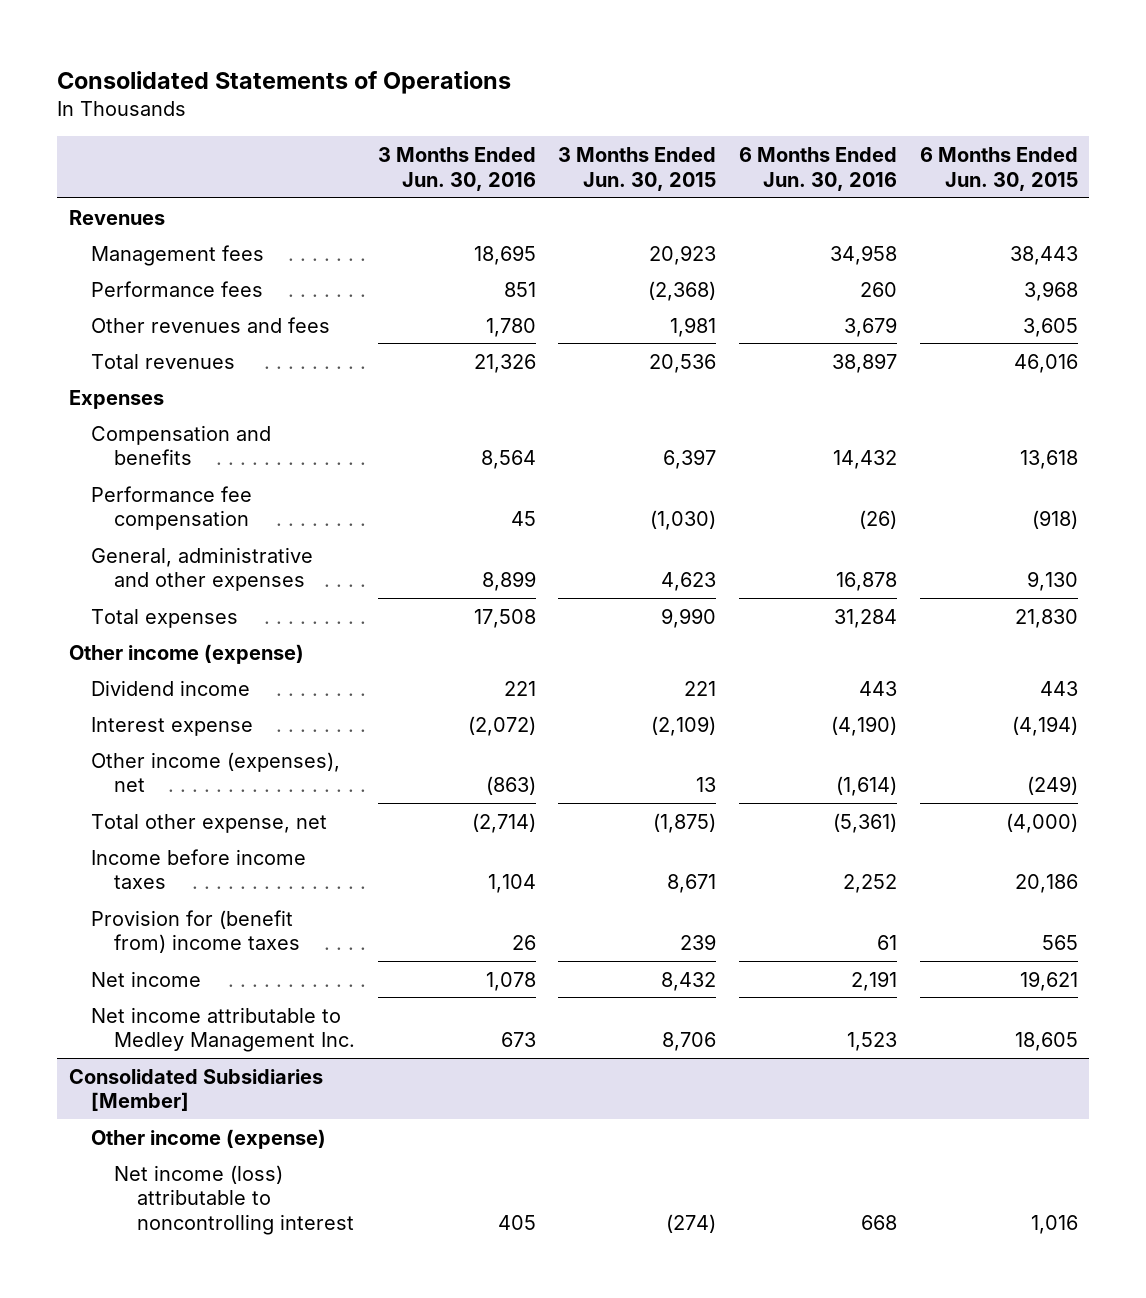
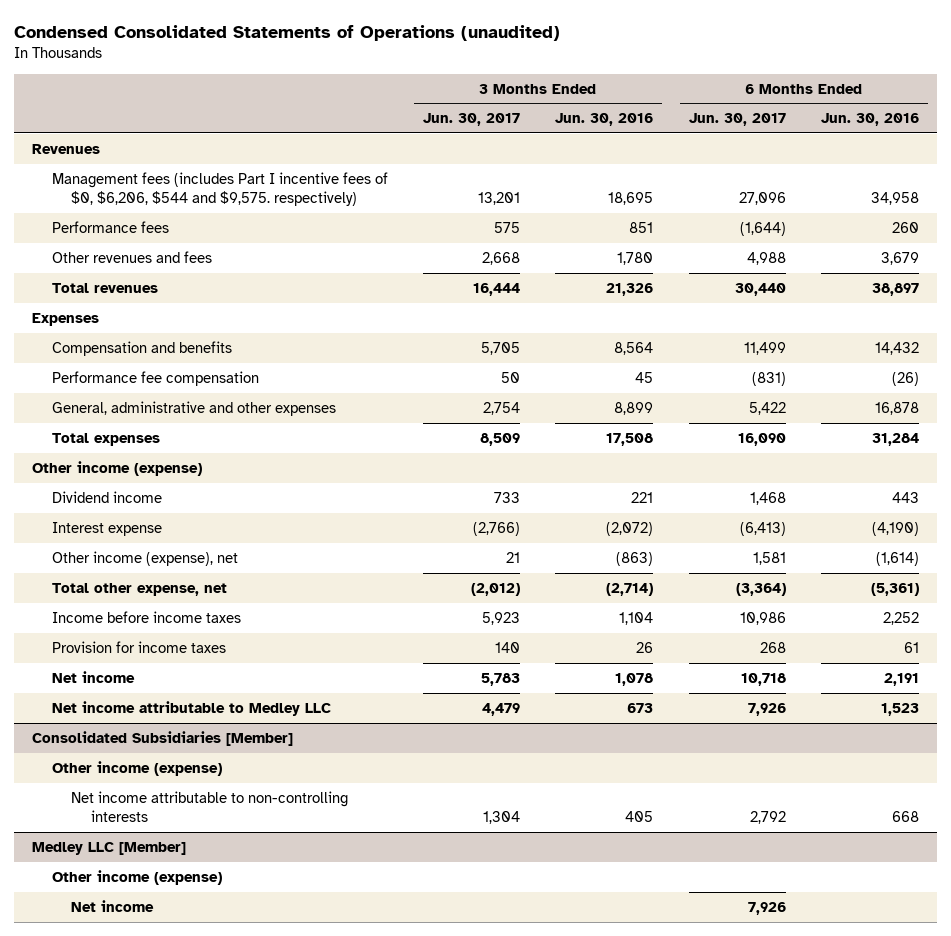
[57,70,512,94] Consolidated Statements of Operations -> [14,24,561,41] Condensed Consolidated Statements of Operations (unaudited)
[558,146,717,191] 3 Months Ended Jun. 30, 2015 -> none
[919,146,1078,191] 6 Months Ended Jun. 30, 2015 -> none
none -> [422,113,520,127] Jun. 30, 2017
none -> [688,113,786,127] Jun. 30, 2017
[91,244,265,266] Management fees -> [51,172,388,207] Management fees (includes Part I incentive fees of $0, $6,206, $544 and $9,575. respectively)
[91,751,341,793] Other income (expenses), net -> [51,551,238,567] Other income (expense), net
[91,909,300,954] Provision for (benefit from) income taxes -> [51,641,226,654] Provision for income taxes
[91,1006,355,1053] Net income attributable to Medley Management Inc. -> [51,701,331,717] Net income attributable to Medley LLC
[113,1164,354,1236] Net income (loss) attributable to noncontrolling interest -> [71,791,349,823] Net income attributable to non-controlling interests
none -> [31,842,186,856] Medley LLC [Member]
none -> [51,870,222,886] Other income (expense)
none -> [71,900,155,913] Net income

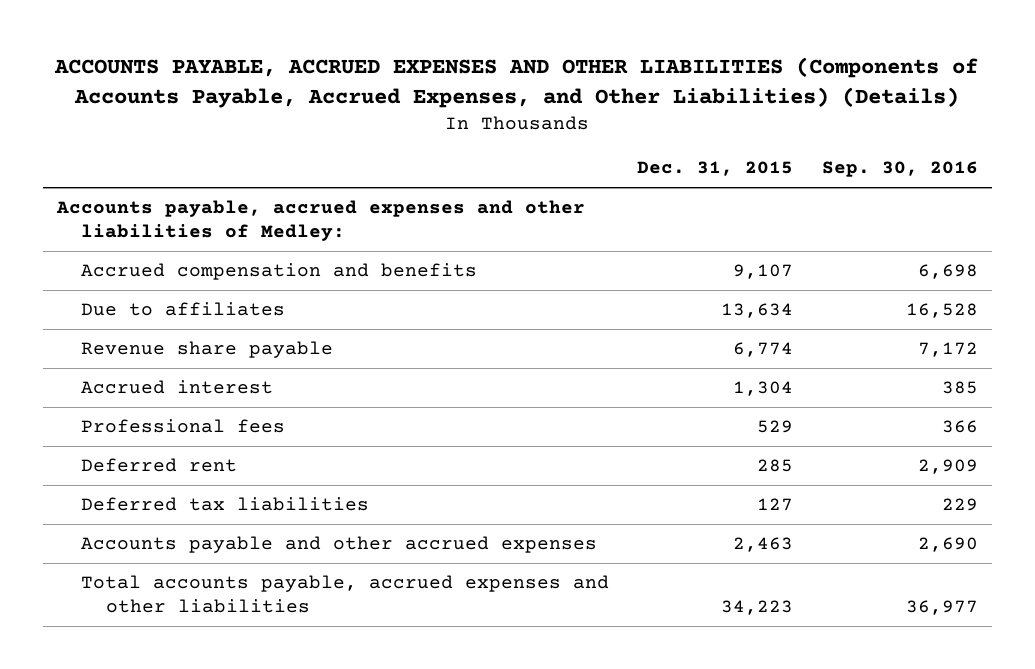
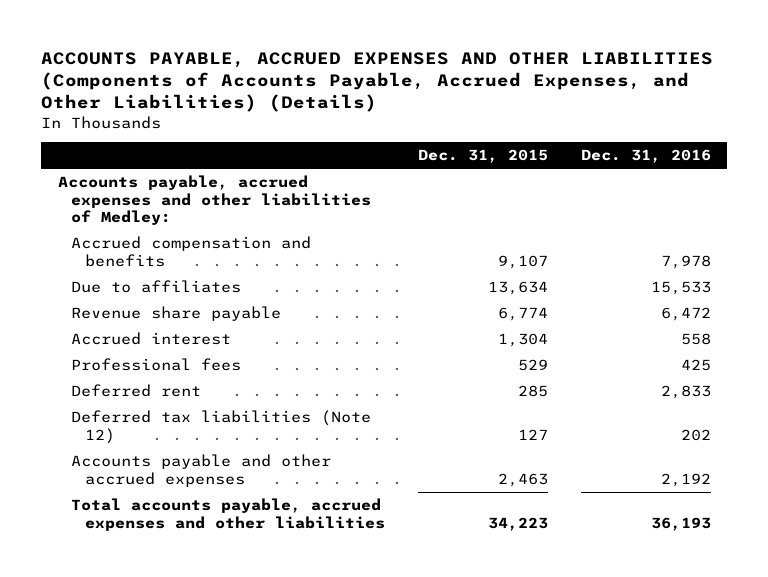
[821,161,978,178] Sep. 30, 2016 -> none
none -> [580,149,711,164] Dec. 31, 2016
[81,497,370,512] Deferred tax liabilities -> [71,410,372,444] Deferred tax liabilities (Note 12)

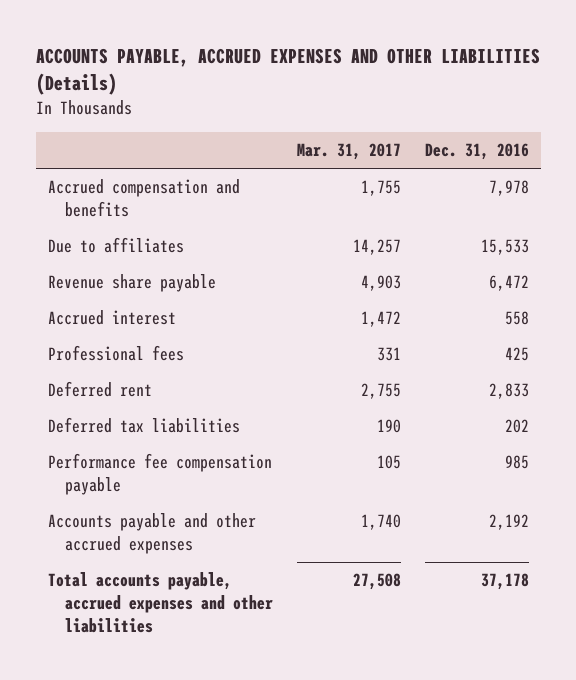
[41,51,714,113] ACCOUNTS PAYABLE, ACCRUED EXPENSES AND OTHER LIABILITIES (Components of Accounts Payable, Accrued Expenses, and Other Liabilities) (Details) -> [35,48,540,96] ACCOUNTS PAYABLE, ACCRUED EXPENSES AND OTHER LIABILITIES (Details)
[417,149,548,164] Dec. 31, 2015 -> none
none -> [296,143,401,161] Mar. 31, 2017
[57,175,372,226] Accounts payable, accrued expenses and other liabilities of Medley: -> none
[71,410,372,444] Deferred tax liabilities (Note 12) -> [47,417,240,434] Deferred tax liabilities
none -> [47,453,272,496] Performance fee compensation payable
[650,516,711,531] 36,193 -> [480,573,529,591] 37,178

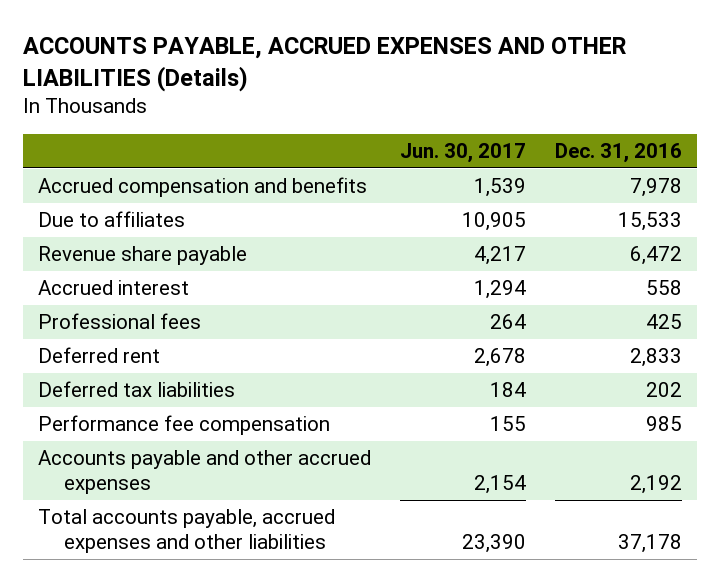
[296,143,401,161] Mar. 31, 2017 -> none
none -> [399,142,526,163] Jun. 30, 2017
[47,453,272,496] Performance fee compensation payable -> [37,415,330,436] Performance fee compensation

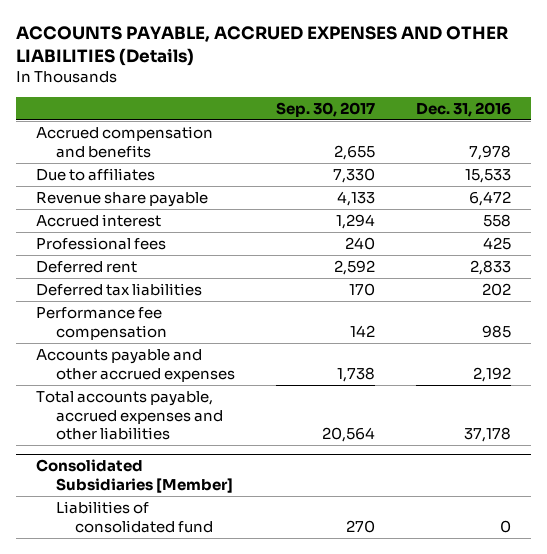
[399,142,526,163] Jun. 30, 2017 -> none
none -> [275,101,375,117] Sep. 30, 2017
none -> [36,459,233,494] Consolidated Subsidiaries [Member]
none -> [55,500,214,533] Liabilities of consolidated fund

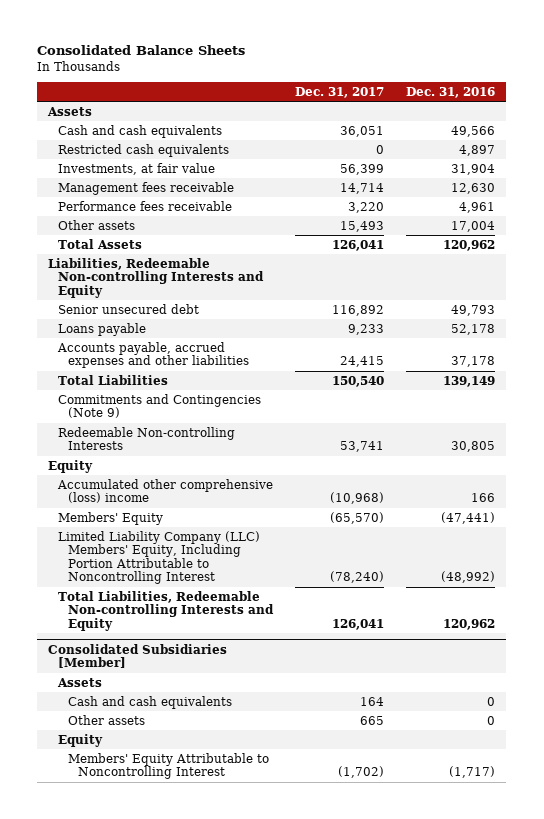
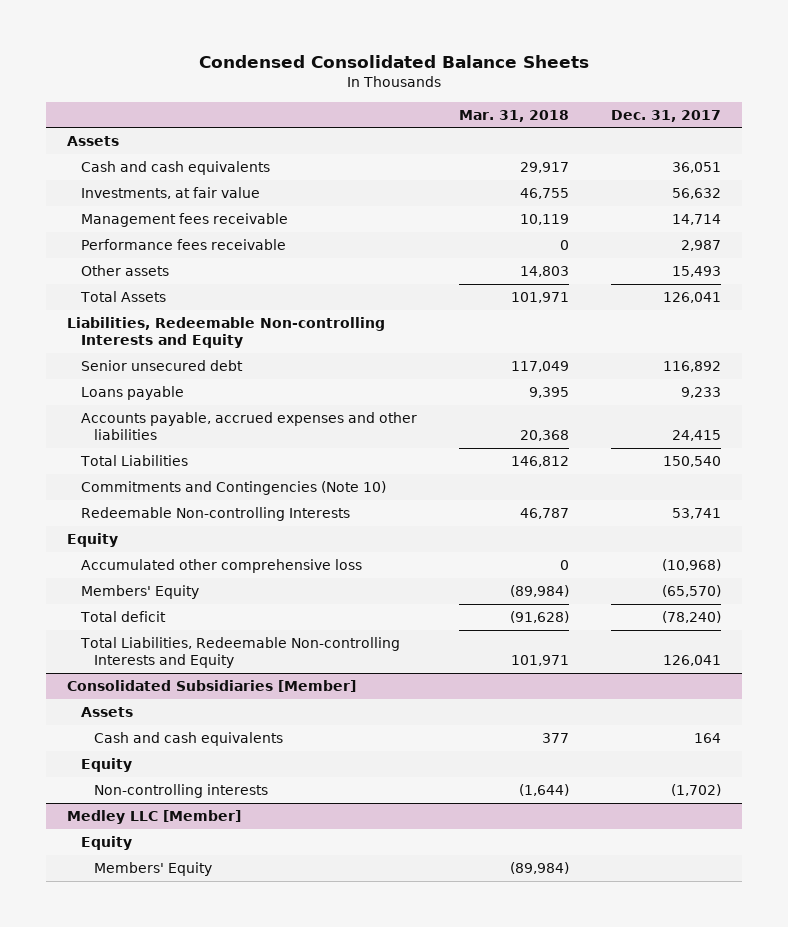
[37,45,246,56] Consolidated Balance Sheets -> [199,55,590,69] Condensed Consolidated Balance Sheets
[406,86,496,98] Dec. 31, 2016 -> none
none -> [458,109,569,122] Mar. 31, 2018
[58,143,230,157] Restricted cash equivalents -> none
[340,163,385,175] 56,399 -> [671,188,721,200] 56,632
[348,201,385,213] 3,220 -> [680,240,721,252] 2,987
[58,393,262,419] Commitments and Contingencies (Note 9) -> [80,481,386,496] Commitments and Contingencies (Note 10)
[57,478,274,504] Accumulated other comprehensive (loss) income -> [80,559,362,574] Accumulated other comprehensive loss
[58,530,261,585] Limited Liability Company (LLC) Members' Equity, Including Portion Attributable to Noncontrolling Interest -> [79,611,166,623] Total deficit
[68,714,146,725] Other assets -> none
[68,752,270,780] Members' Equity Attributable to Noncontrolling Interest -> [94,784,269,799] Non-controlling interests
none -> [67,810,242,825] Medley LLC [Member]
none -> [80,836,132,851] Equity
none -> [94,862,213,877] Members' Equity

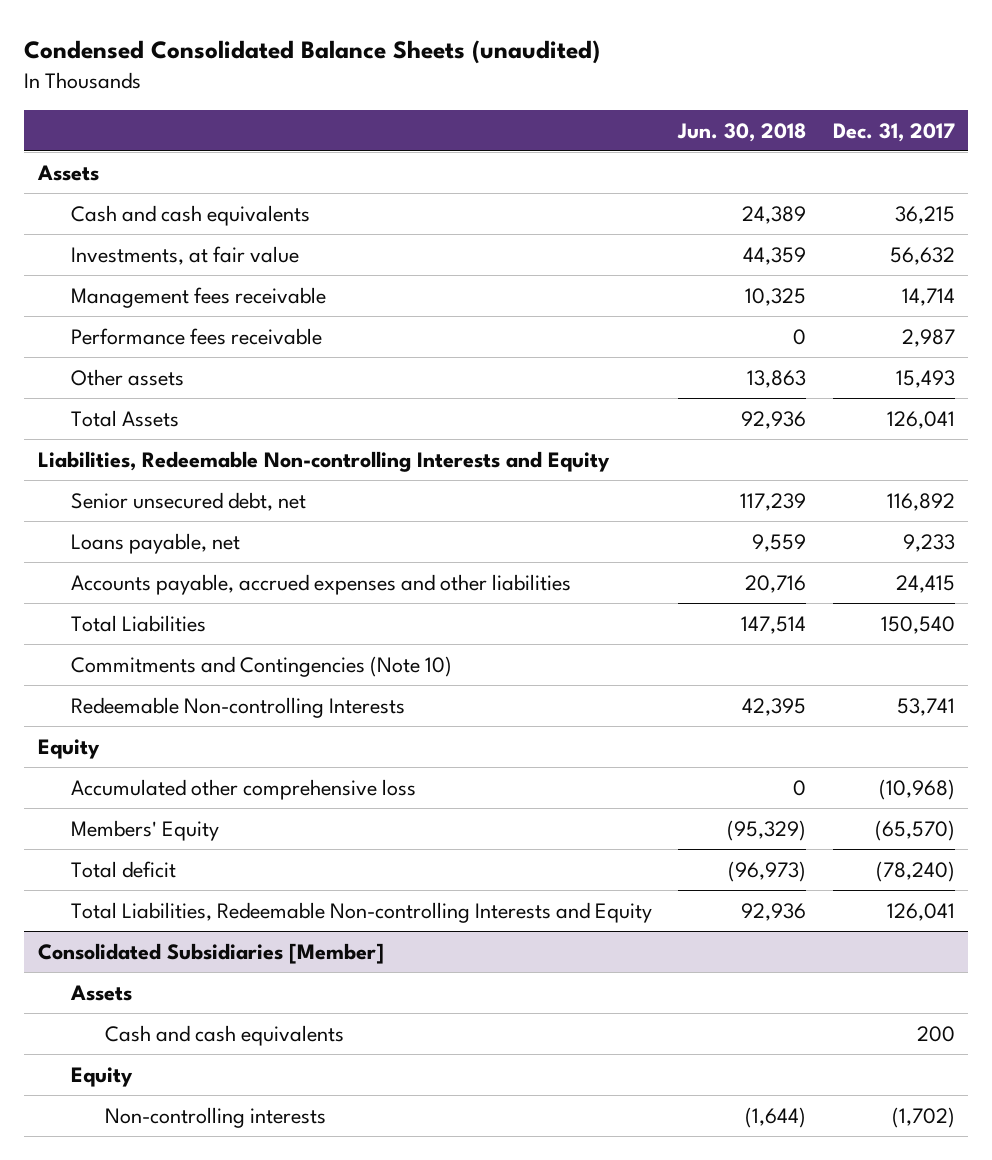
[199,55,590,69] Condensed Consolidated Balance Sheets -> [24,40,601,65] Condensed Consolidated Balance Sheets (unaudited)
[458,109,569,122] Mar. 31, 2018 -> none
none -> [677,122,807,142] Jun. 30, 2018
[671,162,721,174] 36,051 -> [894,205,955,224] 36,215
[80,360,243,372] Senior unsecured debt -> [71,491,307,511] Senior unsecured debt, net
[80,386,184,401] Loans payable -> [71,532,241,554] Loans payable, net
[693,733,721,744] 164 -> [916,1025,955,1042] 200
[67,810,242,825] Medley LLC [Member] -> none
[80,836,132,851] Equity -> none
[94,862,213,877] Members' Equity -> none

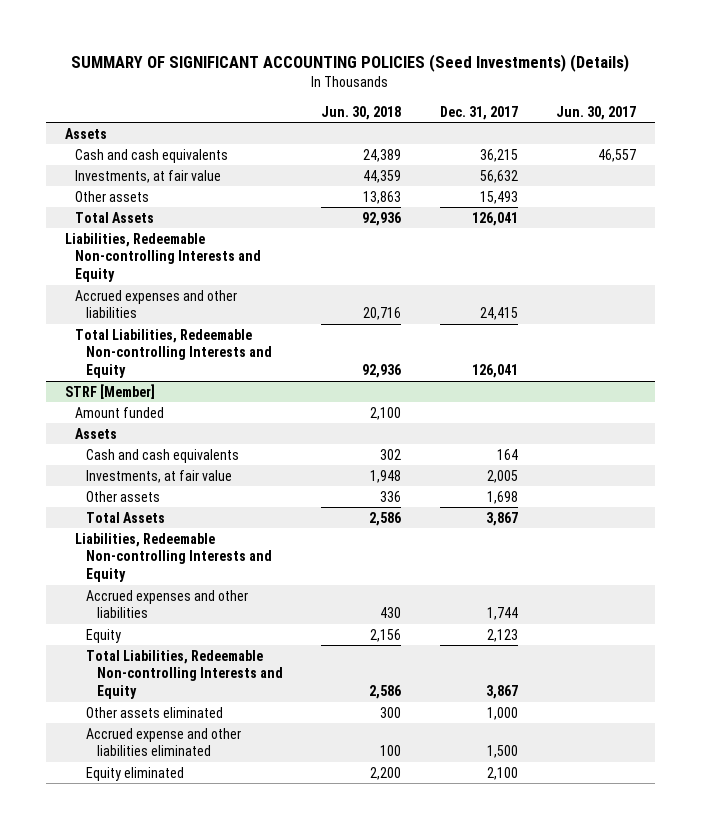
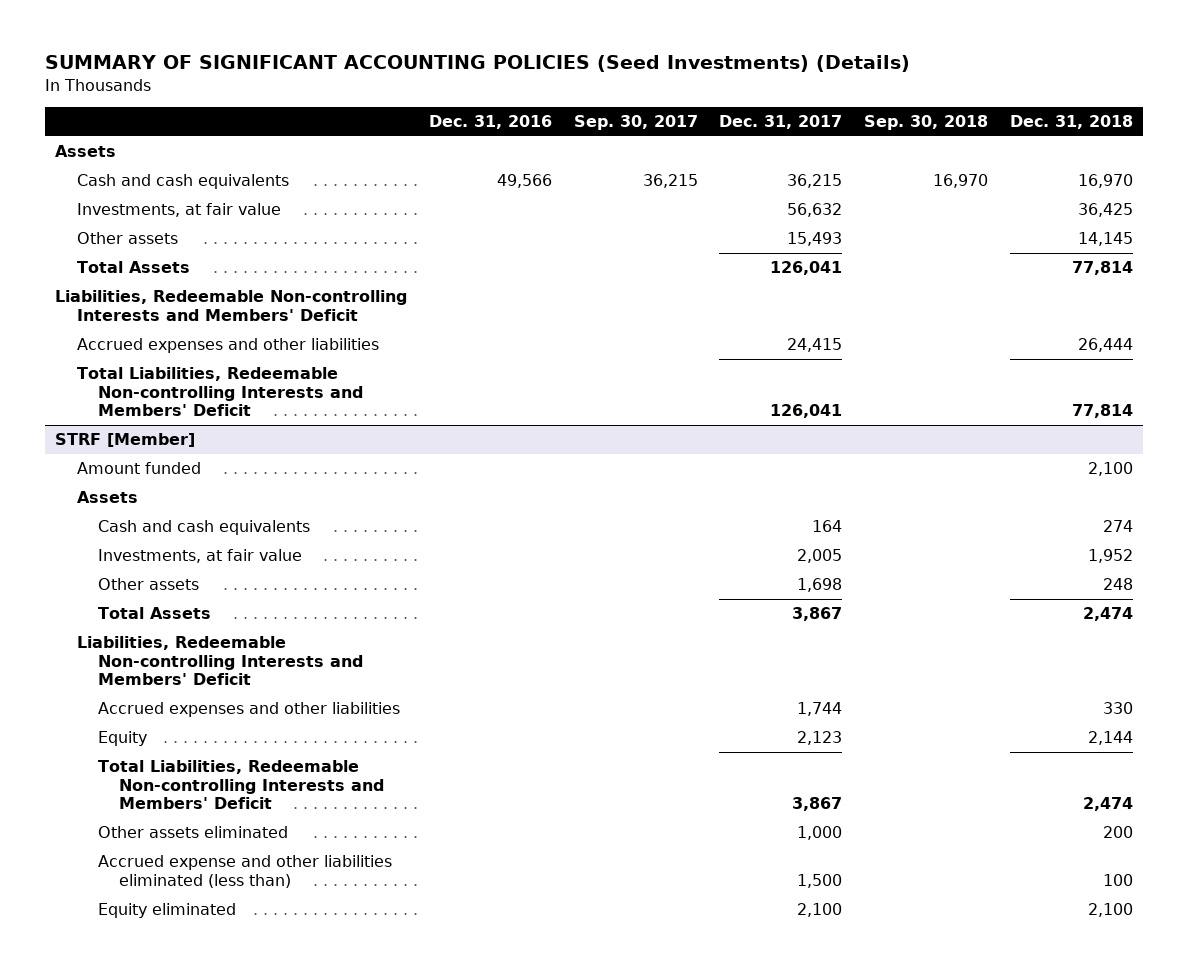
[321,105,402,120] Jun. 30, 2018 -> none
[555,105,636,120] Jun. 30, 2017 -> none
none -> [429,115,553,130] Dec. 31, 2016
none -> [573,115,698,131] Sep. 30, 2017
none -> [863,115,988,131] Sep. 30, 2018
none -> [1009,115,1133,130] Dec. 31, 2018
[64,232,262,283] Liabilities, Redeemable Non-controlling Interests and Equity -> [55,290,408,321] Liabilities, Redeemable Non-controlling Interests and Members' Deficit
[75,328,273,379] Total Liabilities, Redeemable Non-controlling Interests and Equity -> [76,367,363,417] Total Liabilities, Redeemable Non-controlling Interests and Members' Deficit
[75,532,273,583] Liabilities, Redeemable Non-controlling Interests and Equity -> [76,636,363,686] Liabilities, Redeemable Non-controlling Interests and Members' Deficit
[86,649,284,700] Total Liabilities, Redeemable Non-controlling Interests and Equity -> [97,760,385,810] Total Liabilities, Redeemable Non-controlling Interests and Members' Deficit
[86,727,242,757] Accrued expense and other liabilities eliminated -> [97,855,392,888] Accrued expense and other liabilities eliminated (less than)

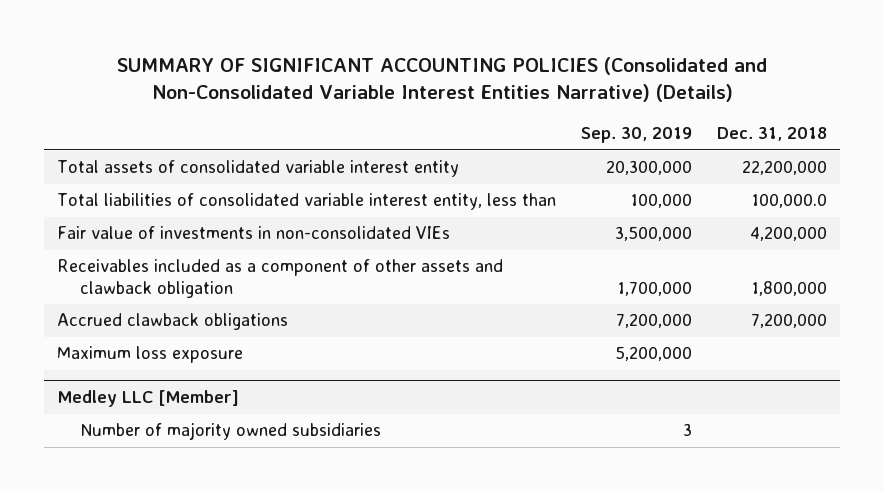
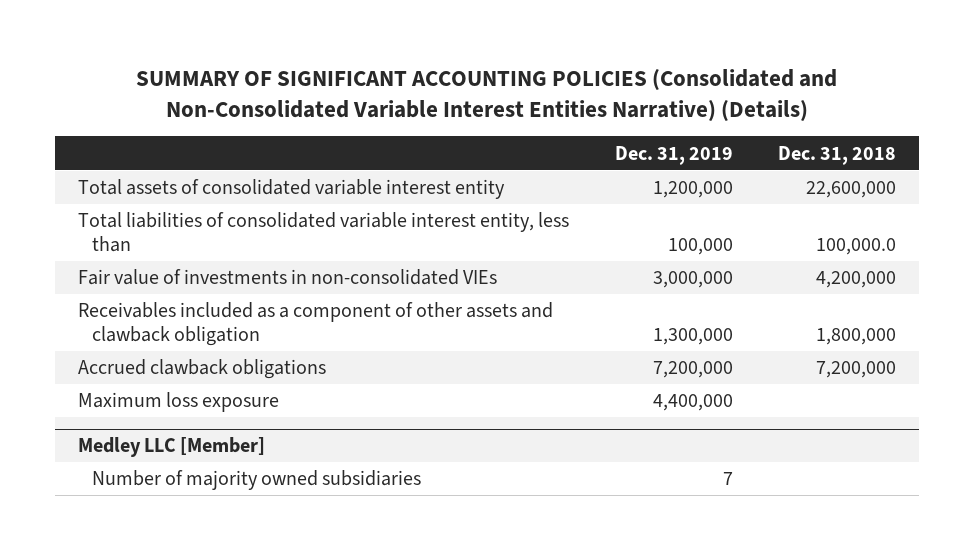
[580,127,692,144] Sep. 30, 2019 -> none
none -> [614,145,733,165] Dec. 31, 2019
[742,160,828,176] 22,200,000 -> [806,181,897,199] 22,600,000

